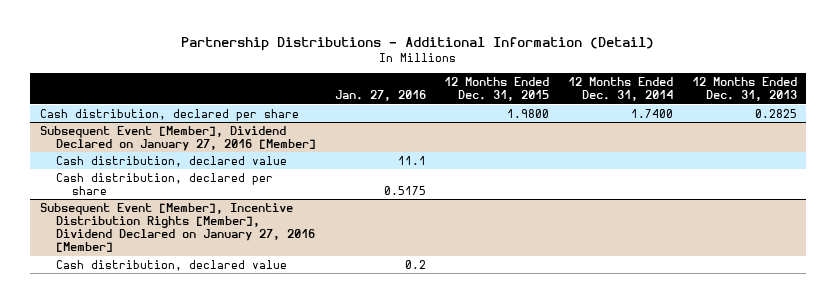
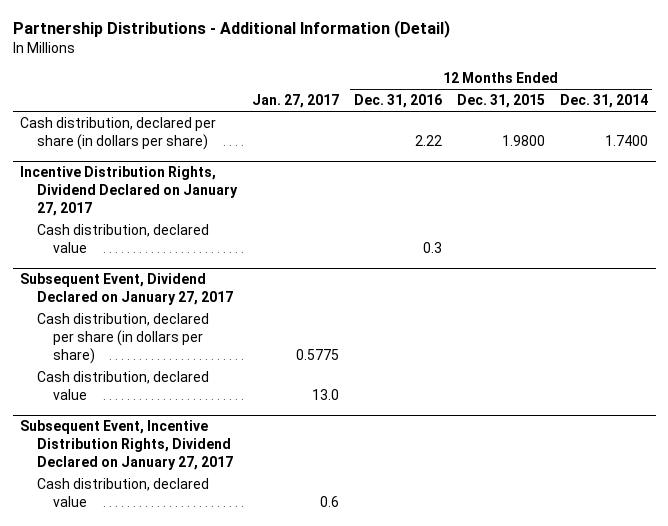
[334,90,426,102] Jan. 27, 2016 -> none
[691,76,797,102] 12 Months Ended Dec. 31, 2013 -> none
none -> [251,94,339,109] Jan. 27, 2017
none -> [353,94,442,109] Dec. 31, 2016
[39,108,299,121] Cash distribution, declared per share -> [20,116,217,150] Cash distribution, declared per share (in dollars per share)
none -> [20,165,238,216] Incentive Distribution Rights, Dividend Declared on January 27, 2017
none -> [36,223,209,253] Cash distribution, declared value
[39,125,316,151] Subsequent Event [Member], Dividend Declared on January 27, 2016 [Member] -> [20,272,233,305] Subsequent Event, Dividend Declared on January 27, 2017
none -> [36,312,209,364] Cash distribution, declared per share (in dollars per share)
[55,172,273,195] Cash distribution, declared per share -> none
[39,202,315,253] Subsequent Event [Member], Incentive Distribution Rights [Member], Dividend Declared on January 27, 2016 [Member] -> [20,419,233,470] Subsequent Event, Incentive Distribution Rights, Dividend Declared on January 27, 2017

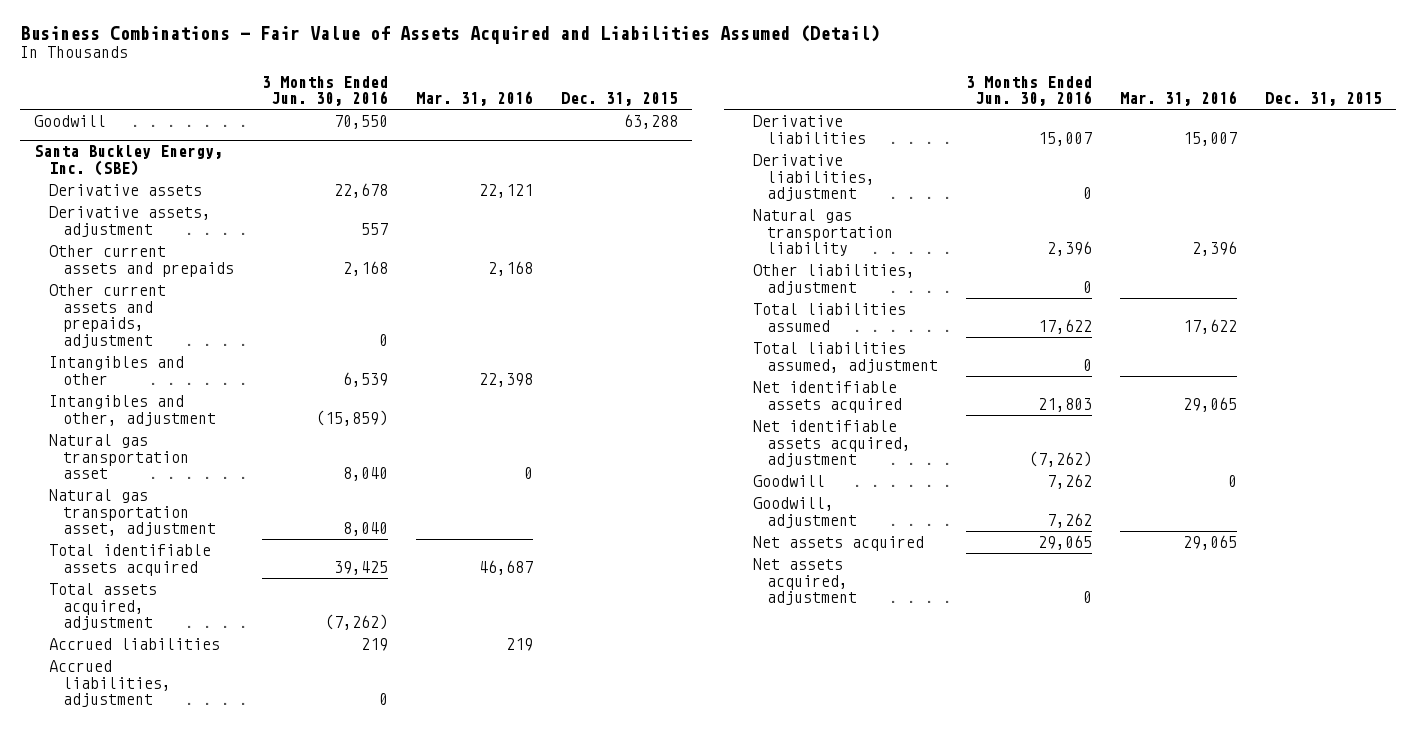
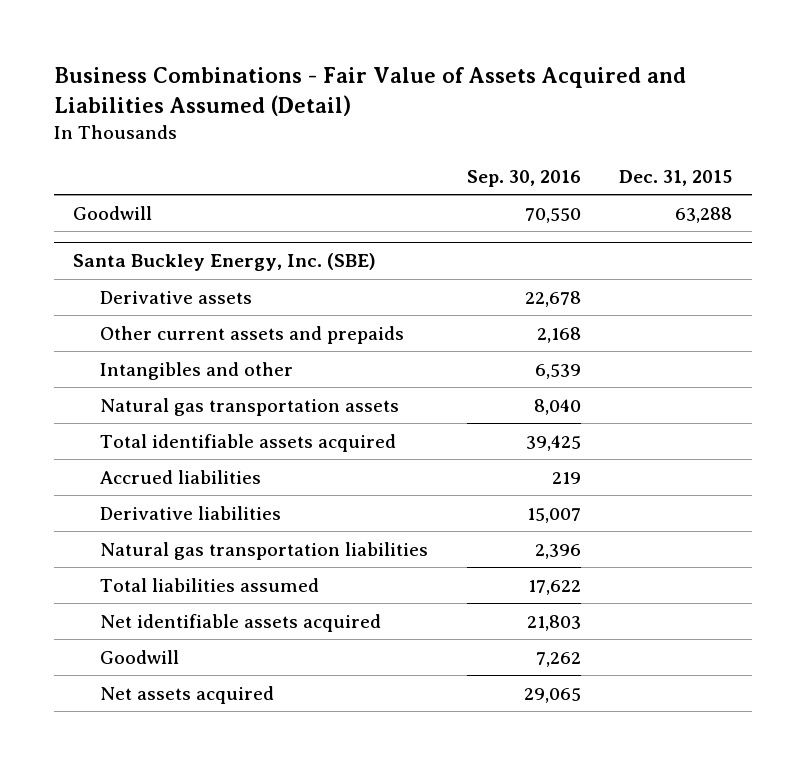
[261,75,388,107] 3 Months Ended Jun. 30, 2016 -> none
[415,91,533,107] Mar. 31, 2016 -> none
none -> [466,169,581,187] Sep. 30, 2016
[48,206,211,237] Derivative assets, adjustment -> none
[48,284,166,348] Other current assets and prepaids, adjustment -> none
[48,395,217,426] Intangibles and other, adjustment -> none
[48,489,217,537] Natural gas transportation asset, adjustment -> none
[48,434,190,480] Natural gas transportation asset -> [100,397,400,416] Natural gas transportation assets
[48,583,157,631] Total assets acquired, adjustment -> none
[48,660,172,708] Accrued liabilities, adjustment -> none
[752,154,876,202] Derivative liabilities, adjustment -> none
[752,264,915,295] Other liabilities, adjustment -> none
[752,209,894,257] Natural gas transportation liability -> [100,541,429,560] Natural gas transportation liabilities
[752,342,939,373] Total liabilities assumed, adjustment -> none
[752,420,912,468] Net identifiable assets acquired, adjustment -> none
[752,497,858,528] Goodwill, adjustment -> none
[752,558,858,606] Net assets acquired, adjustment -> none

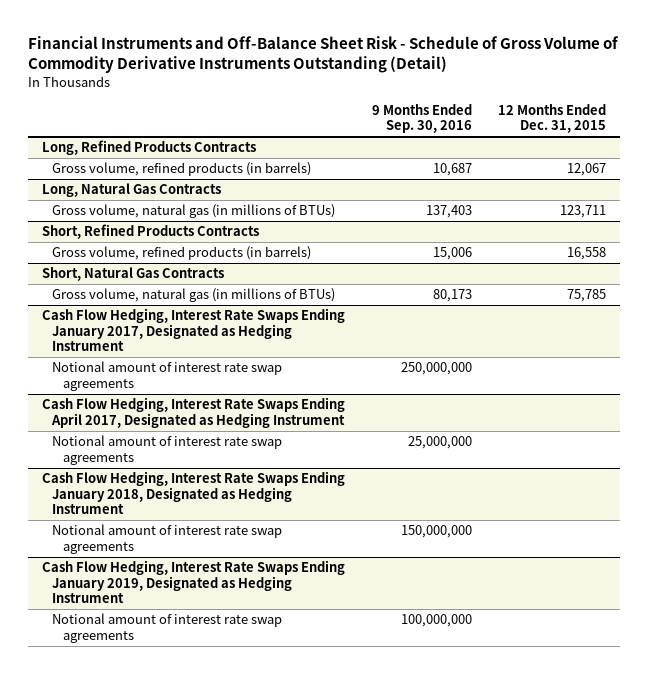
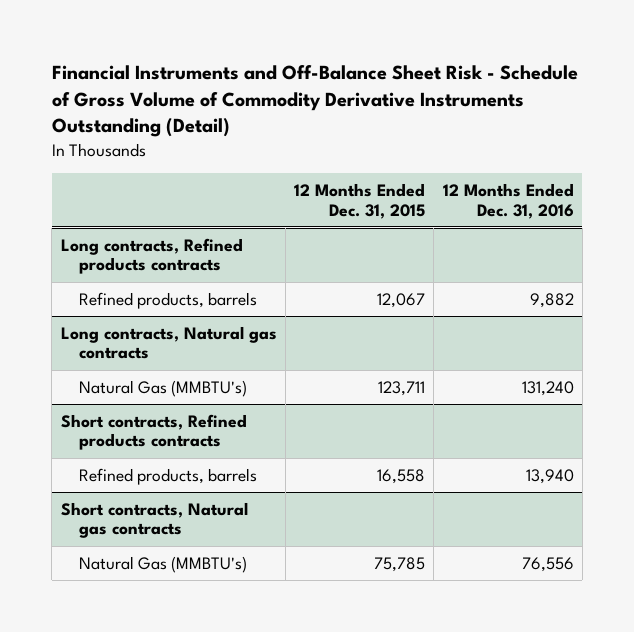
[371,104,472,134] 9 Months Ended Sep. 30, 2016 -> none
none -> [442,182,574,219] 12 Months Ended Dec. 31, 2016
[41,308,345,351] Cash Flow Hedging, Interest Rate Swaps Ending January 2017, Designated as Hedging Instrument -> none
[52,361,283,391] Notional amount of interest rate swap agreements -> none
[41,397,346,428] Cash Flow Hedging, Interest Rate Swaps Ending April 2017, Designated as Hedging Instrument -> none
[52,435,283,465] Notional amount of interest rate swap agreements -> none
[41,471,345,514] Cash Flow Hedging, Interest Rate Swaps Ending January 2018, Designated as Hedging Instrument -> none
[52,524,283,554] Notional amount of interest rate swap agreements -> none
[41,560,345,603] Cash Flow Hedging, Interest Rate Swaps Ending January 2019, Designated as Hedging Instrument -> none
[52,613,283,643] Notional amount of interest rate swap agreements -> none
[41,140,256,156] Long, Refined Products Contracts -> [60,237,243,275] Long contracts, Refined products contracts
[52,162,312,177] Gross volume, refined products (in barrels) -> [79,291,258,309] Refined products, barrels
[41,183,221,198] Long, Natural Gas Contracts -> [60,325,277,360] Long contracts, Natural gas contracts
[52,204,336,219] Gross volume, natural gas (in millions of BTUs) -> [79,379,248,397] Natural Gas (MMBTU's)
[41,224,259,240] Short, Refined Products Contracts -> [60,413,247,451] Short contracts, Refined products contracts
[52,246,312,261] Gross volume, refined products (in barrels) -> [79,467,258,485] Refined products, barrels
[41,267,224,282] Short, Natural Gas Contracts -> [60,501,248,539] Short contracts, Natural gas contracts
[52,288,336,303] Gross volume, natural gas (in millions of BTUs) -> [79,555,248,573] Natural Gas (MMBTU's)

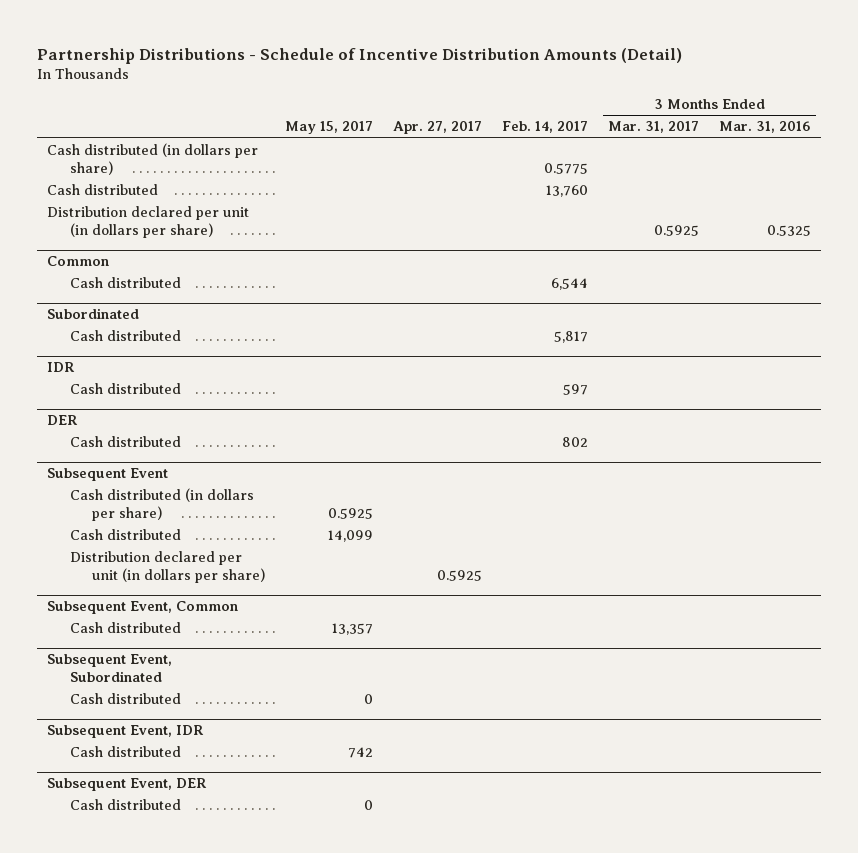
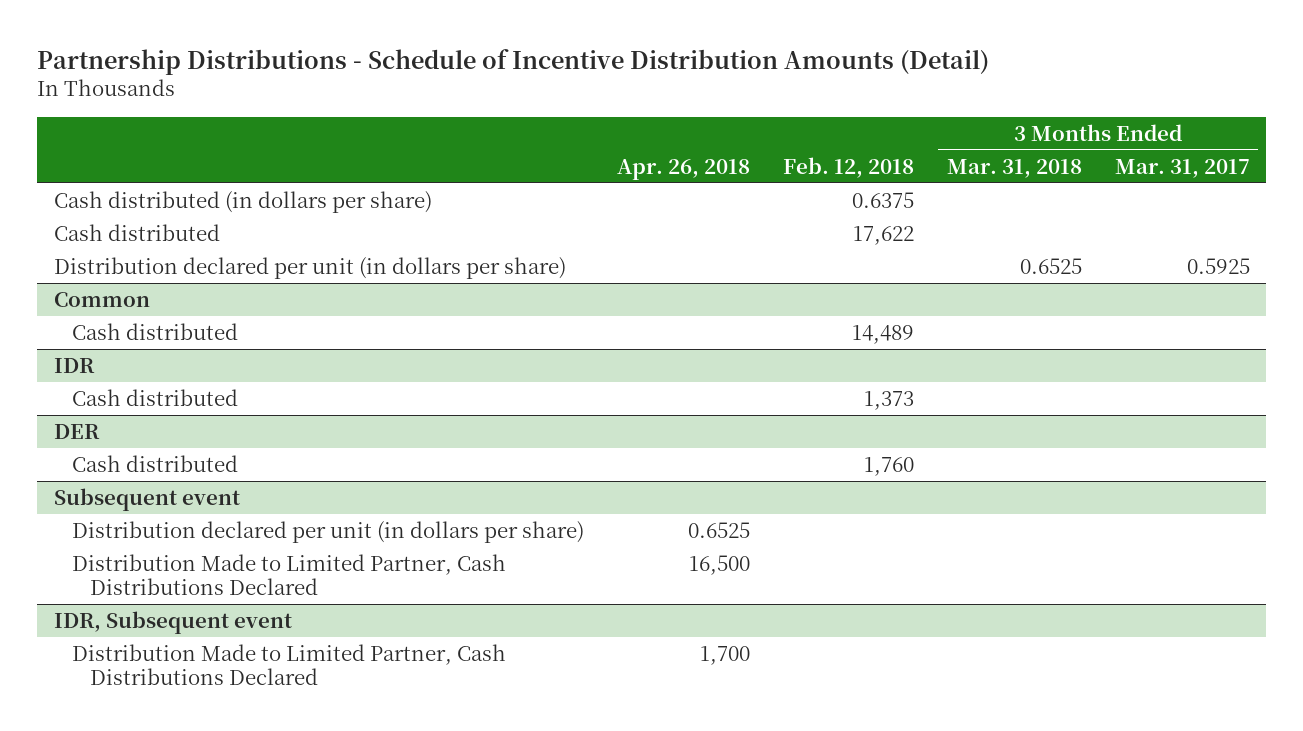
[285,121,374,135] May 15, 2017 -> none
[393,121,483,135] Apr. 27, 2017 -> none
[502,121,589,134] Feb. 14, 2017 -> none
[718,121,811,134] Mar. 31, 2016 -> none
none -> [616,158,750,180] Apr. 26, 2018
none -> [782,156,914,178] Feb. 12, 2018
none -> [946,158,1082,178] Mar. 31, 2018
[47,308,140,320] Subordinated -> none
[69,330,181,342] Cash distributed -> none
[69,488,254,522] Cash distributed (in dollars per share) -> none
[69,529,181,541] Cash distributed -> none
[47,468,169,482] Subsequent Event -> [53,487,240,511] Subsequent event
[47,601,239,615] Subsequent Event, Common -> none
[69,622,181,634] Cash distributed -> none
[47,654,173,683] Subsequent Event, Subordinated -> none
[69,693,181,705] Cash distributed -> none
[69,746,181,758] Cash distributed -> none
[47,778,208,792] Subsequent Event, DER -> none
[69,799,181,811] Cash distributed -> none
none -> [71,553,506,596] Distribution Made to Limited Partner, Cash Distributions Declared
[47,725,205,739] Subsequent Event, IDR -> [53,610,292,634] IDR, Subsequent event
none -> [71,643,506,686] Distribution Made to Limited Partner, Cash Distributions Declared

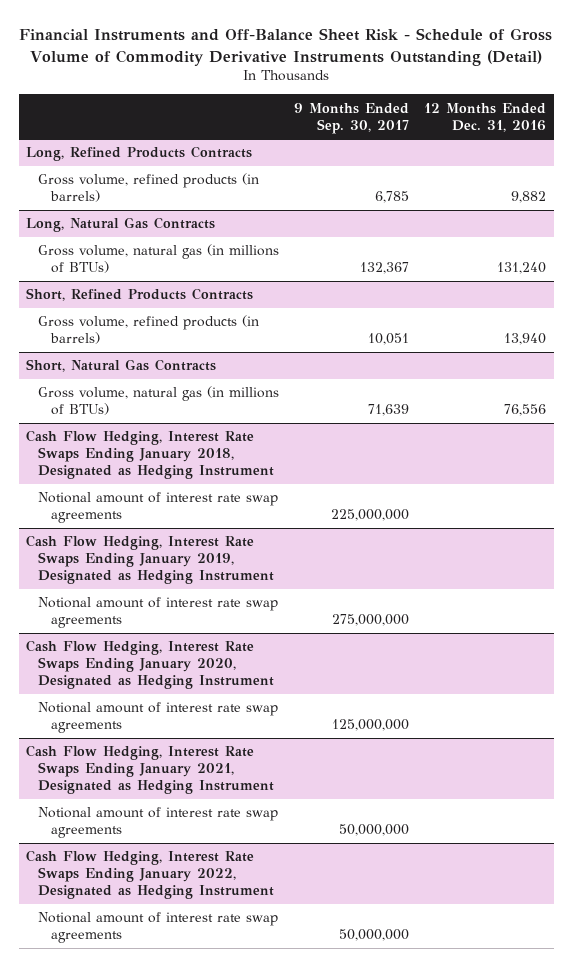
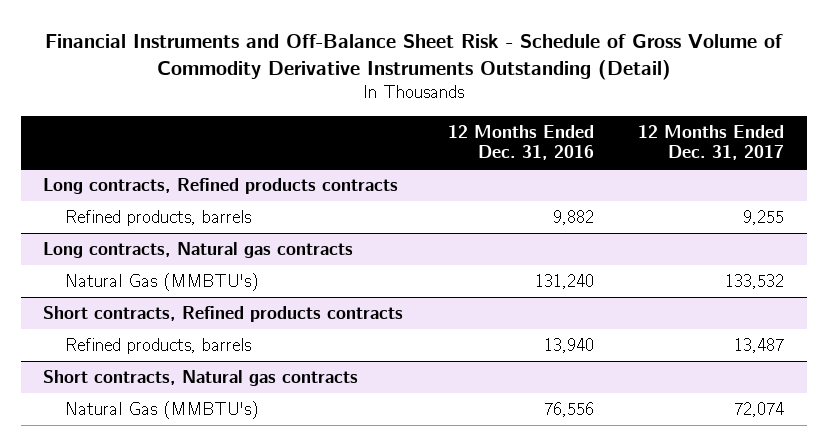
[294,102,410,134] 9 Months Ended Sep. 30, 2017 -> none
none -> [638,124,785,161] 12 Months Ended Dec. 31, 2017
[25,430,275,480] Cash Flow Hedging, Interest Rate Swaps Ending January 2018, Designated as Hedging Instrument -> none
[38,492,279,524] Notional amount of interest rate swap agreements -> none
[25,535,275,585] Cash Flow Hedging, Interest Rate Swaps Ending January 2019, Designated as Hedging Instrument -> none
[38,597,279,629] Notional amount of interest rate swap agreements -> none
[25,640,275,690] Cash Flow Hedging, Interest Rate Swaps Ending January 2020, Designated as Hedging Instrument -> none
[38,702,279,734] Notional amount of interest rate swap agreements -> none
[25,745,275,795] Cash Flow Hedging, Interest Rate Swaps Ending January 2021, Designated as Hedging Instrument -> none
[38,807,279,839] Notional amount of interest rate swap agreements -> none
[25,850,275,900] Cash Flow Hedging, Interest Rate Swaps Ending January 2022, Designated as Hedging Instrument -> none
[38,912,279,944] Notional amount of interest rate swap agreements -> none
[25,146,252,162] Long, Refined Products Contracts -> [43,178,399,195] Long contracts, Refined products contracts
[38,173,260,203] Gross volume, refined products (in barrels) -> [65,210,252,227] Refined products, barrels
[25,217,215,233] Long, Natural Gas Contracts -> [43,242,354,259] Long contracts, Natural gas contracts
[38,244,280,274] Gross volume, natural gas (in millions of BTUs) -> [65,273,259,292] Natural Gas (MMBTU's)
[25,288,253,302] Short, Refined Products Contracts -> [43,306,404,323] Short contracts, Refined products contracts
[38,315,260,345] Gross volume, refined products (in barrels) -> [65,338,252,355] Refined products, barrels
[25,359,216,373] Short, Natural Gas Contracts -> [43,370,359,387] Short contracts, Natural gas contracts
[38,386,280,416] Gross volume, natural gas (in millions of BTUs) -> [65,401,259,420] Natural Gas (MMBTU's)

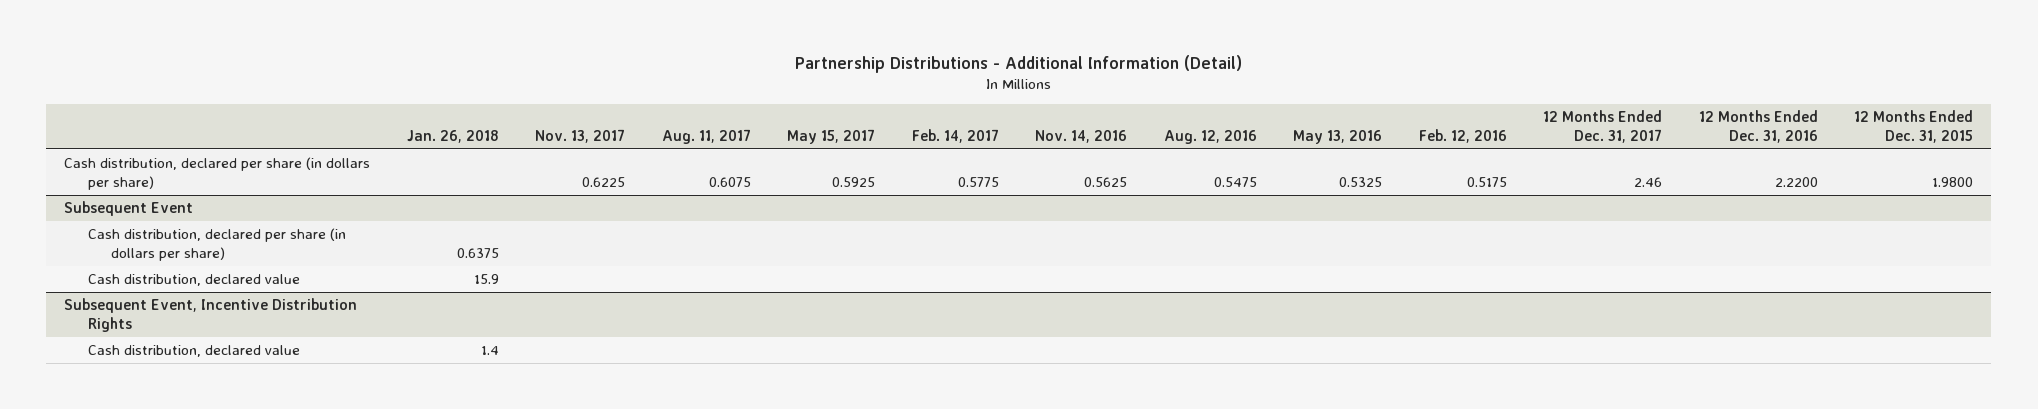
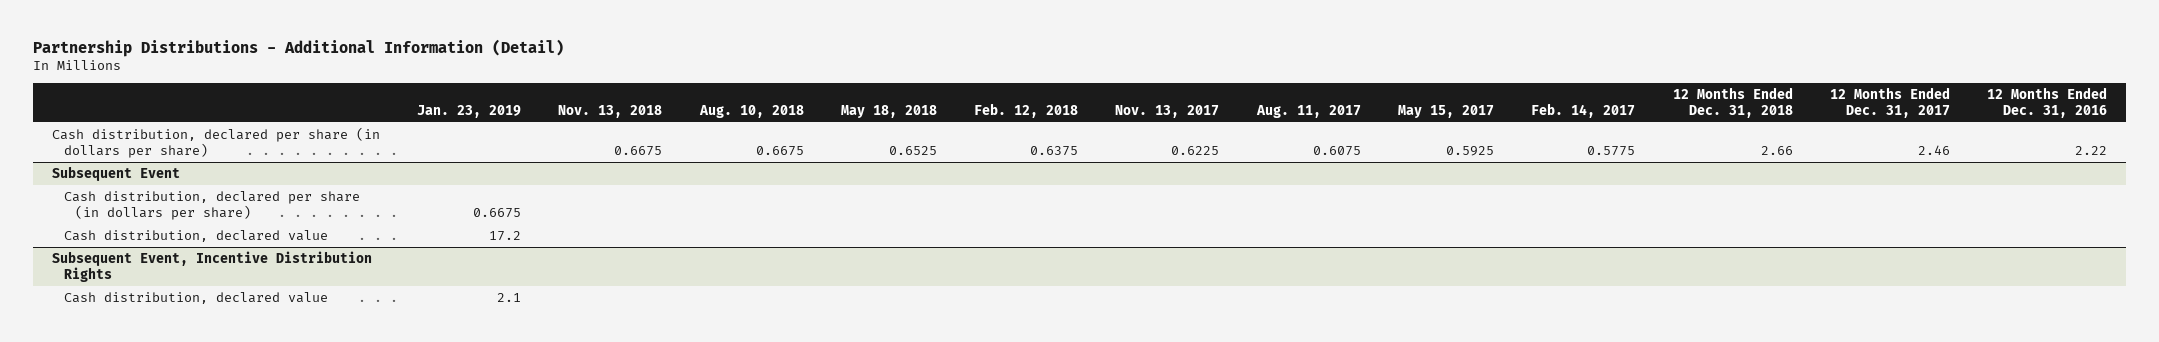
[406,129,499,143] Jan. 26, 2018 -> none
[1035,129,1128,143] Nov. 14, 2016 -> none
[1163,129,1257,144] Aug. 12, 2016 -> none
[1293,129,1383,144] May 13, 2016 -> none
[1418,128,1507,143] Feb. 12, 2016 -> none
[1854,109,1974,143] 12 Months Ended Dec. 31, 2015 -> none
none -> [416,105,521,119] Jan. 23, 2019
none -> [558,105,663,119] Nov. 13, 2018
none -> [698,105,804,119] Aug. 10, 2018
none -> [840,105,937,119] May 18, 2018
none -> [974,103,1079,119] Feb. 12, 2018
none -> [1672,87,1793,119] 12 Months Ended Dec. 31, 2018
[1774,176,1818,187] 2.2200 -> [2075,145,2108,155] 2.22

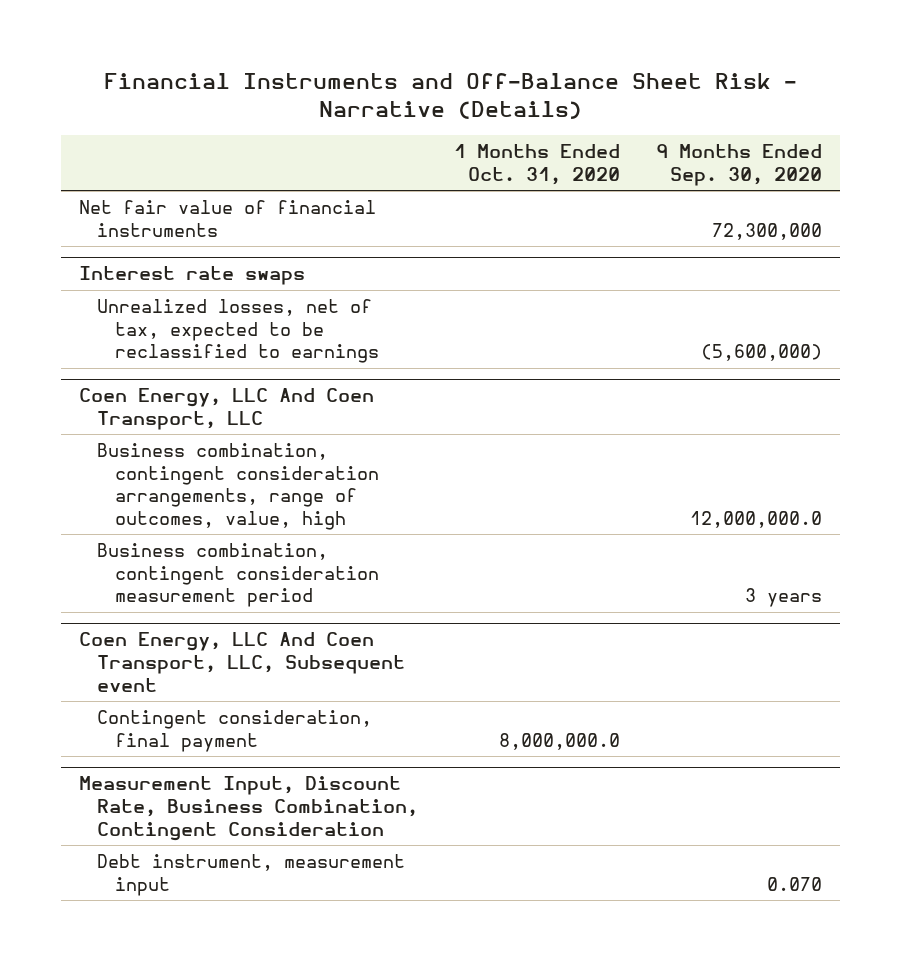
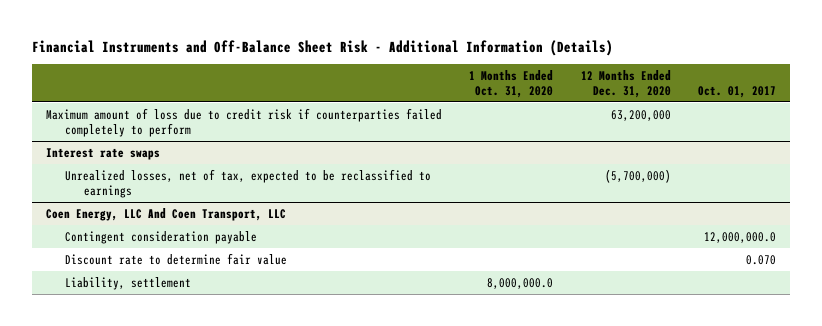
[103,73,797,120] Financial Instruments and Off-Balance Sheet Risk - Narrative (Details) -> [32,39,614,56] Financial Instruments and Off-Balance Sheet Risk - Additional Information (Details)
[656,144,823,187] 9 Months Ended Sep. 30, 2020 -> none
none -> [580,69,671,98] 12 Months Ended Dec. 31, 2020
none -> [697,85,776,98] Oct. 01, 2017
[79,200,377,237] Net fair value of financial instruments -> [45,107,442,137] Maximum amount of loss due to credit risk if counterparties failed completely to perform
[97,543,380,608] Business combination, contingent consideration measurement period -> none
[79,632,406,692] Coen Energy, LLC And Coen Transport, LLC, Subsequent event -> none
[97,710,373,752] Contingent consideration, final payment -> none
[79,776,419,841] Measurement Input, Discount Rate, Business Combination, Contingent Consideration -> none
[97,854,406,896] Debt instrument, measurement input -> none
[97,443,380,530] Business combination, contingent consideration arrangements, range of outcomes, value, high -> [65,230,258,244] Contingent consideration payable
none -> [65,252,288,265] Discount rate to determine fair value
none -> [65,276,192,290] Liability, settlement

